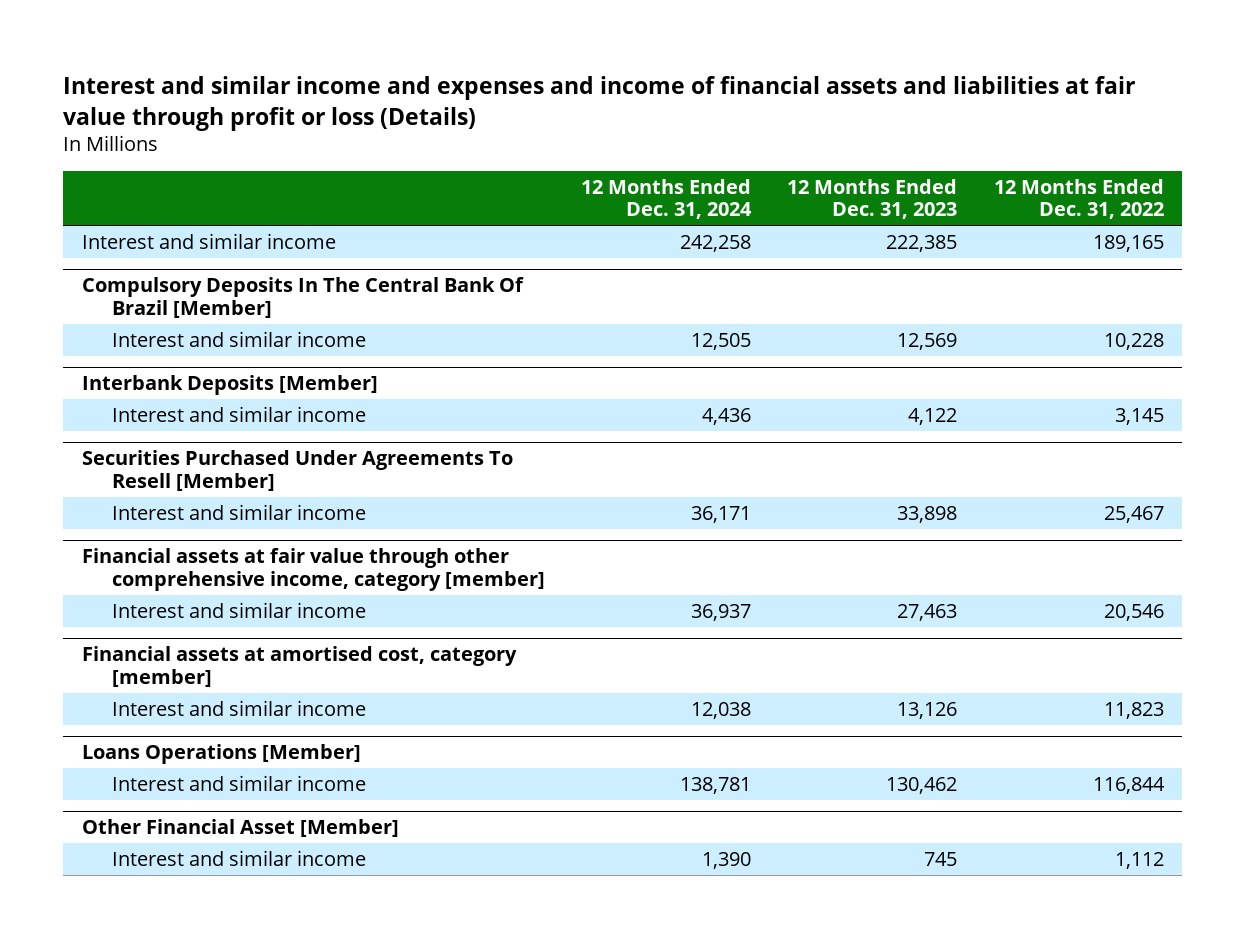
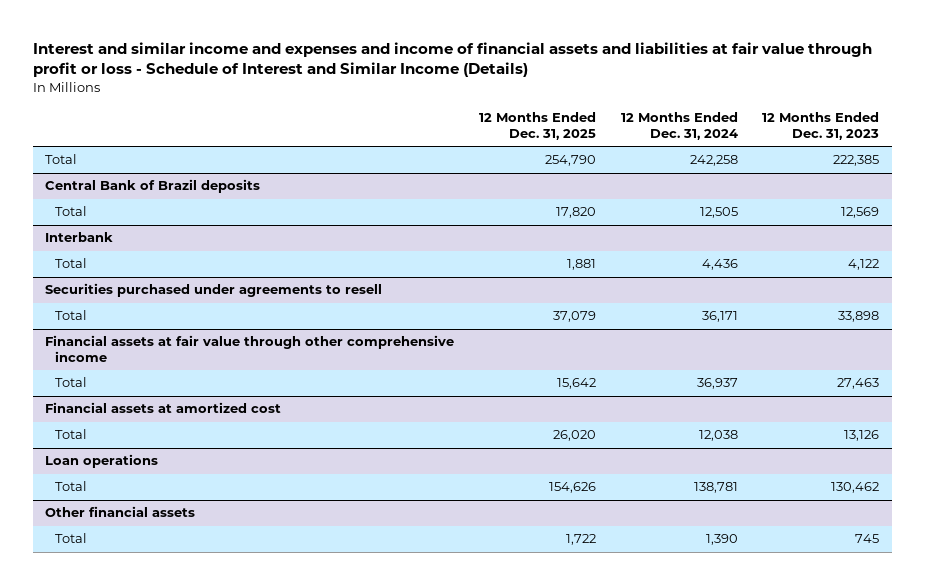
[63,75,1136,131] Interest and similar income and expenses and income of financial assets and liabilities at fair value through profit or loss (Details) -> [33,41,873,78] Interest and similar income and expenses and income of financial assets and liabilities at fair value through profit or loss - Schedule of Interest and Similar Income (Details)
[993,178,1164,220] 12 Months Ended Dec. 31, 2022 -> none
none -> [478,112,596,141] 12 Months Ended Dec. 31, 2025
[81,232,336,249] Interest and similar income -> [45,154,78,165] Total
[81,277,524,319] Compulsory Deposits In The Central Bank Of Brazil [Member] -> [45,179,261,194] Central Bank of Brazil deposits
[111,330,366,347] Interest and similar income -> [54,206,87,217] Total
[81,375,378,396] Interbank Deposits [Member] -> [45,232,114,243] Interbank
[111,405,366,422] Interest and similar income -> [54,258,87,269] Total
[81,450,513,492] Securities Purchased Under Agreements To Resell [Member] -> [45,283,383,298] Securities purchased under agreements to resell
[111,503,366,520] Interest and similar income -> [54,310,87,321] Total
[81,548,545,592] Financial assets at fair value through other comprehensive income, category [member] -> [45,335,455,363] Financial assets at fair value through other comprehensive income
[111,601,366,618] Interest and similar income -> [54,377,87,388] Total
[81,646,517,688] Financial assets at amortised cost, category [member] -> [45,402,282,414] Financial assets at amortized cost
[111,699,366,716] Interest and similar income -> [54,429,87,440] Total
[81,744,361,765] Loans Operations [Member] -> [45,454,159,469] Loan operations
[111,774,366,791] Interest and similar income -> [54,481,87,492] Total
[81,819,399,838] Other Financial Asset [Member] -> [45,506,196,518] Other financial assets
[111,849,366,866] Interest and similar income -> [54,533,87,544] Total

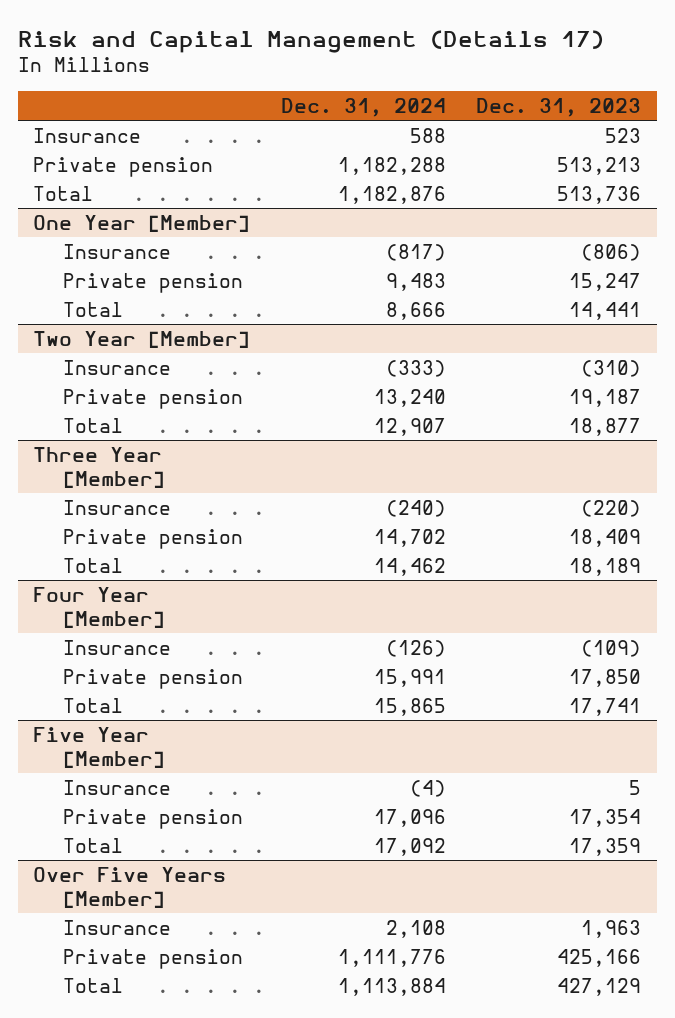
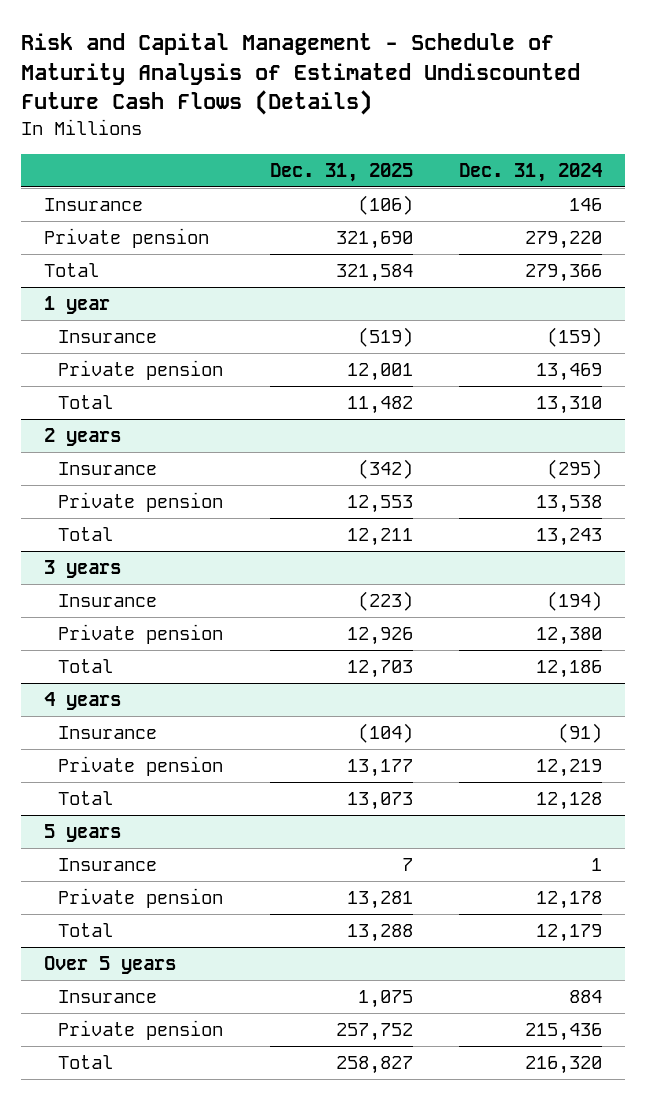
[17,30,604,54] Risk and Capital Management (Details 17) -> [20,33,580,116] Risk and Capital Management - Schedule of Maturity Analysis of Estimated Undiscounted Future Cash Flows (Details)
[476,97,642,117] Dec. 31, 2023 -> none
none -> [269,162,413,182] Dec. 31, 2025
[409,127,446,143] 588 -> [569,198,603,212] 146
[337,156,446,175] 1,182,288 -> [525,231,603,250] 279,220
[337,185,446,204] 1,182,876 -> [525,264,603,283] 279,366
[33,214,251,232] One Year [Member] -> [43,296,110,315] 1 year
[385,243,446,261] (817) -> [547,327,603,348] (159)
[385,272,446,291] 9,483 -> [536,363,603,382] 13,469
[385,301,446,320] 8,666 -> [536,396,603,415] 13,310
[33,330,251,348] Two Year [Member] -> [43,428,121,447] 2 years
[385,359,446,377] (333) -> [547,459,603,480] (295)
[373,388,446,407] 13,240 -> [536,495,603,514] 13,538
[373,417,446,436] 12,907 -> [536,528,603,547] 13,243
[33,446,165,488] Three Year [Member] -> [43,560,121,579] 3 years
[385,499,446,517] (240) -> [547,591,603,612] (194)
[373,528,446,547] 14,702 -> [536,627,603,646] 12,380
[373,557,446,576] 14,462 -> [536,660,603,679] 12,186
[33,586,165,628] Four Year [Member] -> [43,692,121,711] 4 years
[385,639,446,657] (126) -> [558,723,603,744] (91)
[373,668,446,687] 15,991 -> [536,759,603,778] 12,219
[373,697,446,716] 15,865 -> [536,792,603,811] 12,128
[33,726,165,768] Five Year [Member] -> [43,824,121,843] 5 years
[409,779,446,797] (4) -> [591,858,603,872] 1
[373,808,446,827] 17,096 -> [536,891,603,910] 12,178
[373,837,446,856] 17,092 -> [536,924,603,943] 12,179
[33,866,227,908] Over Five Years [Member] -> [43,956,176,975] Over 5 years
[385,919,446,938] 2,108 -> [569,990,603,1004] 884
[337,948,446,967] 1,111,776 -> [525,1023,603,1042] 215,436
[337,977,446,996] 1,113,884 -> [525,1056,603,1075] 216,320

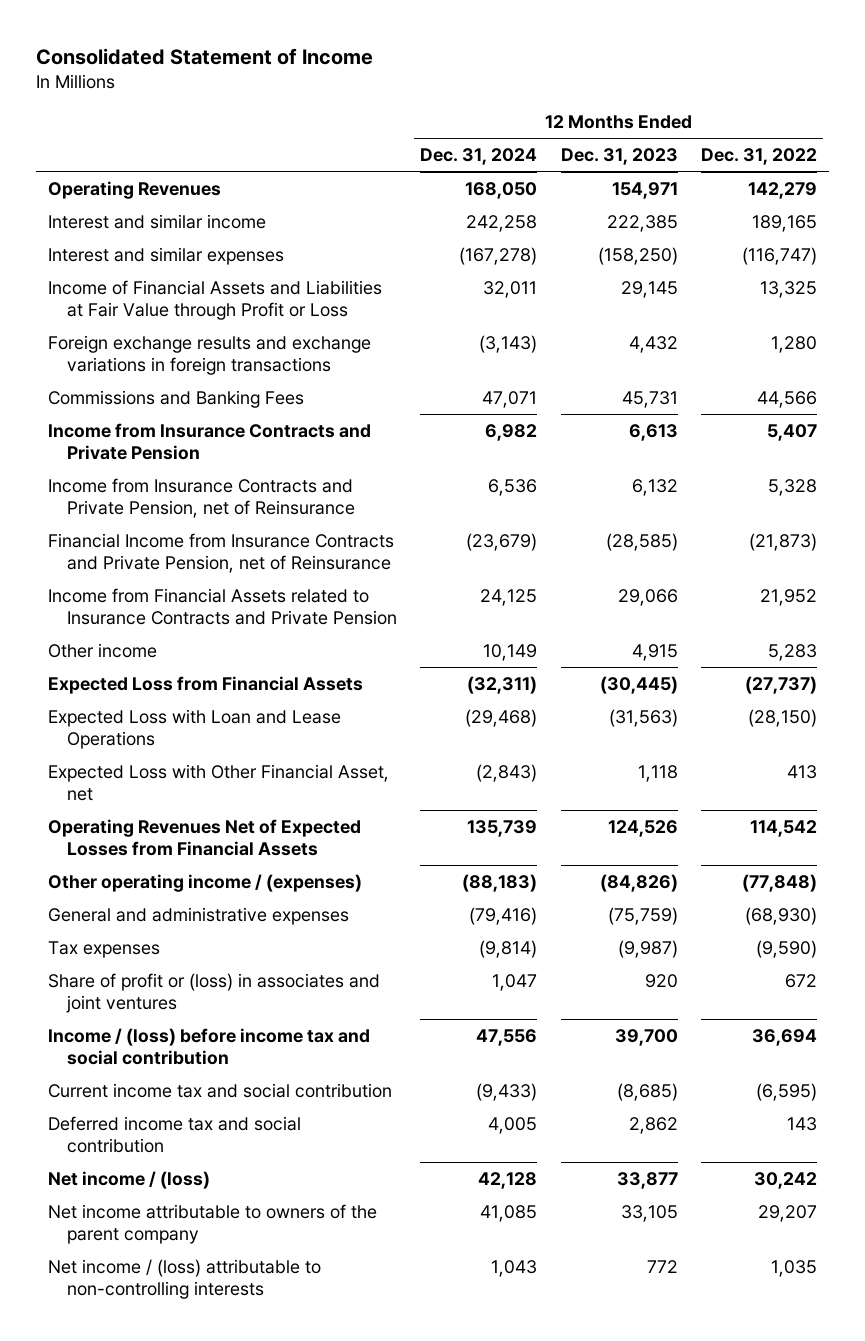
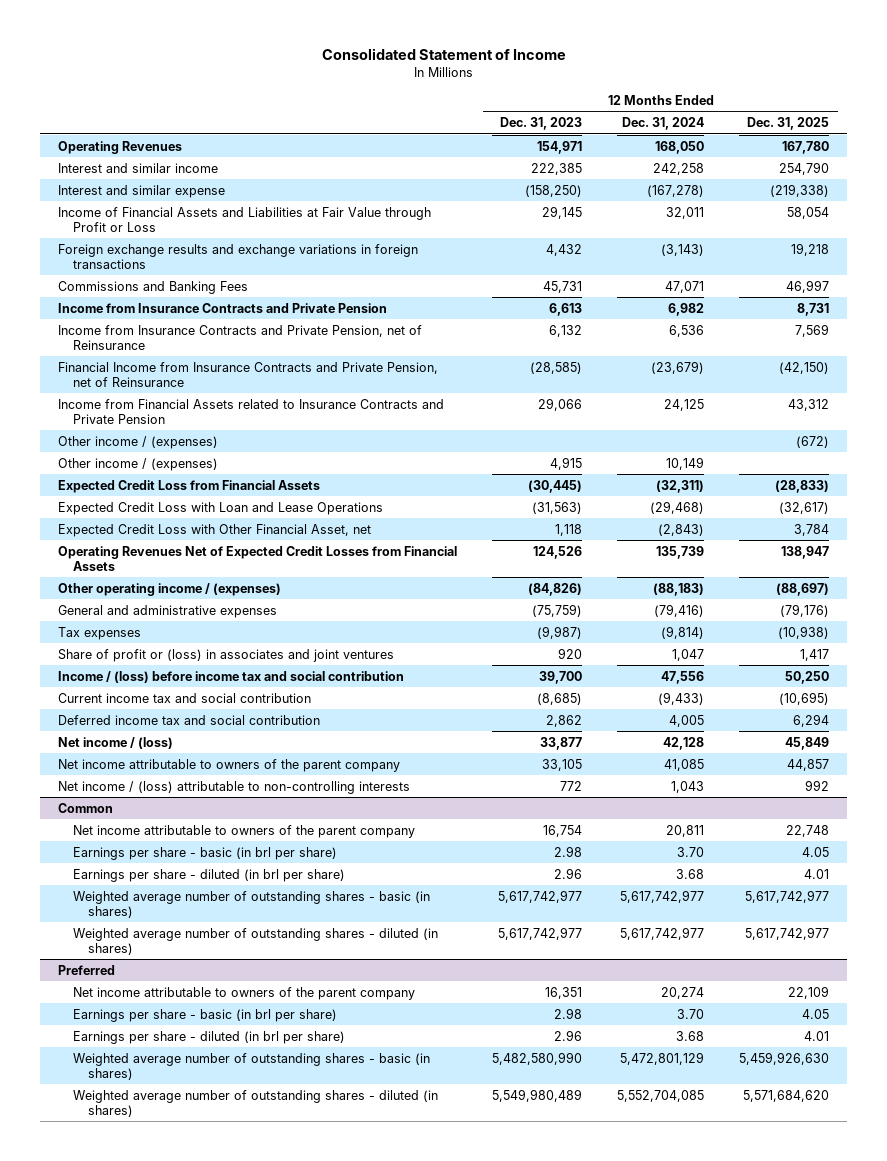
[701,148,818,166] Dec. 31, 2022 -> none
none -> [747,117,830,131] Dec. 31, 2025
[47,246,284,265] Interest and similar expenses -> [58,184,226,198] Interest and similar expense
none -> [58,435,219,449] Other income / (expenses)
[47,642,157,658] Other income -> [58,457,219,471] Other income / (expenses)
[47,675,363,694] Expected Loss from Financial Assets -> [58,479,321,493] Expected Credit Loss from Financial Assets
[47,708,341,749] Expected Loss with Loan and Lease Operations -> [58,501,384,515] Expected Credit Loss with Loan and Lease Operations
[47,763,389,801] Expected Loss with Other Financial Asset, net -> [58,523,372,537] Expected Credit Loss with Other Financial Asset, net
[47,818,361,856] Operating Revenues Net of Expected Losses from Financial Assets -> [58,545,458,571] Operating Revenues Net of Expected Credit Losses from Financial Assets
none -> [58,802,114,813] Common
none -> [72,824,415,838] Net income attributable to owners of the parent company
none -> [72,846,337,860] Earnings per share - basic (in brl per share)
none -> [72,868,345,882] Earnings per share - diluted (in brl per share)
none -> [72,890,430,918] Weighted average number of outstanding shares - basic (in shares)
none -> [72,927,438,955] Weighted average number of outstanding shares - diluted (in shares)
none -> [58,964,116,975] Preferred
none -> [72,986,415,1000] Net income attributable to owners of the parent company
none -> [72,1008,337,1022] Earnings per share - basic (in brl per share)
none -> [72,1030,345,1044] Earnings per share - diluted (in brl per share)
none -> [72,1052,430,1080] Weighted average number of outstanding shares - basic (in shares)
none -> [72,1089,438,1117] Weighted average number of outstanding shares - diluted (in shares)

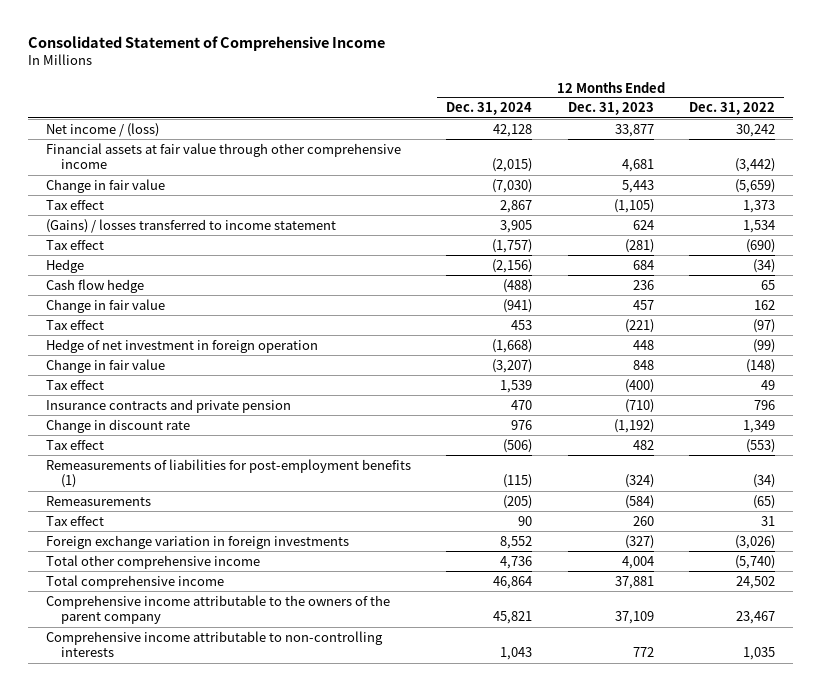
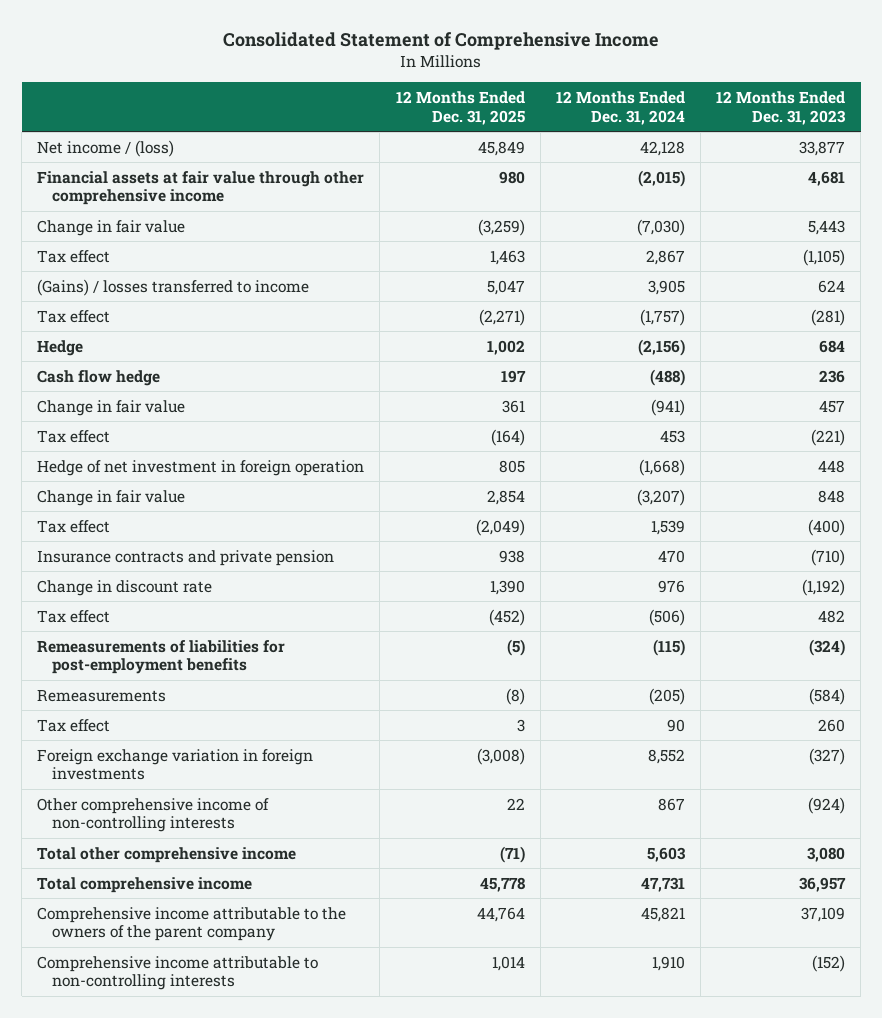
[689,102,776,116] Dec. 31, 2022 -> none
none -> [395,90,525,125] 12 Months Ended Dec. 31, 2025
[45,218,336,233] (Gains) / losses transferred to income statement -> [37,278,310,296] (Gains) / losses transferred to income
[45,458,411,489] Remeasurements of liabilities for post-employment benefits (1) -> [37,639,286,675] Remeasurements of liabilities for post-employment benefits
none -> [37,797,270,833] Other comprehensive income of non-controlling interests
[500,555,533,569] 4,736 -> [646,846,686,862] 5,603
[621,555,654,569] 4,004 -> [807,846,846,862] 3,080
[493,575,533,589] 46,864 -> [640,876,685,892] 47,731
[614,575,654,589] 37,881 -> [799,876,847,892] 36,957
[500,647,533,661] 1,043 -> [651,955,685,971] 1,910
[632,647,654,658] 772 -> [812,954,846,972] (152)

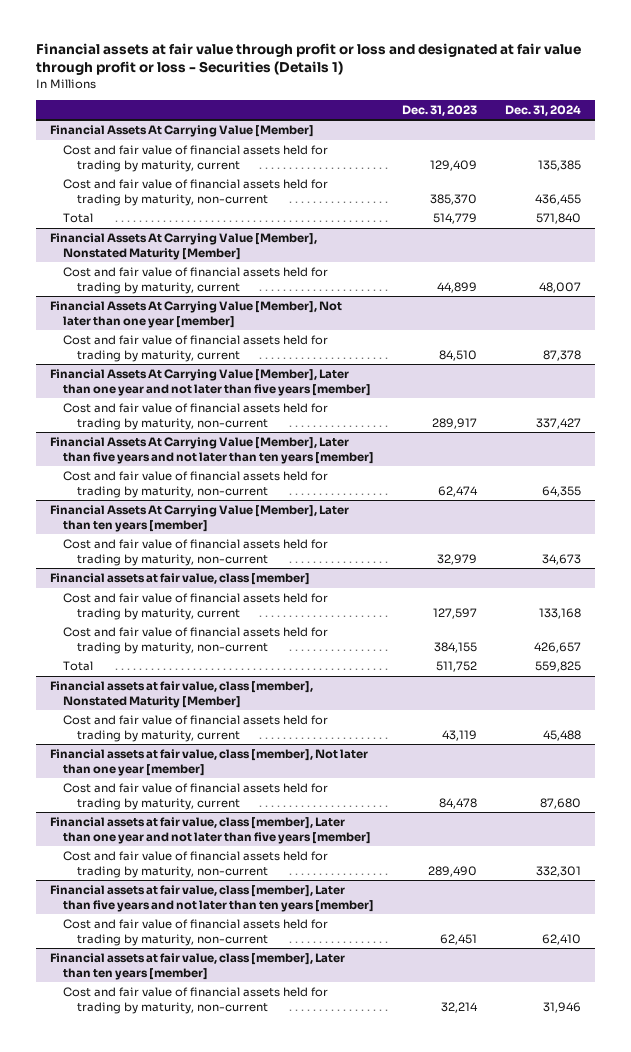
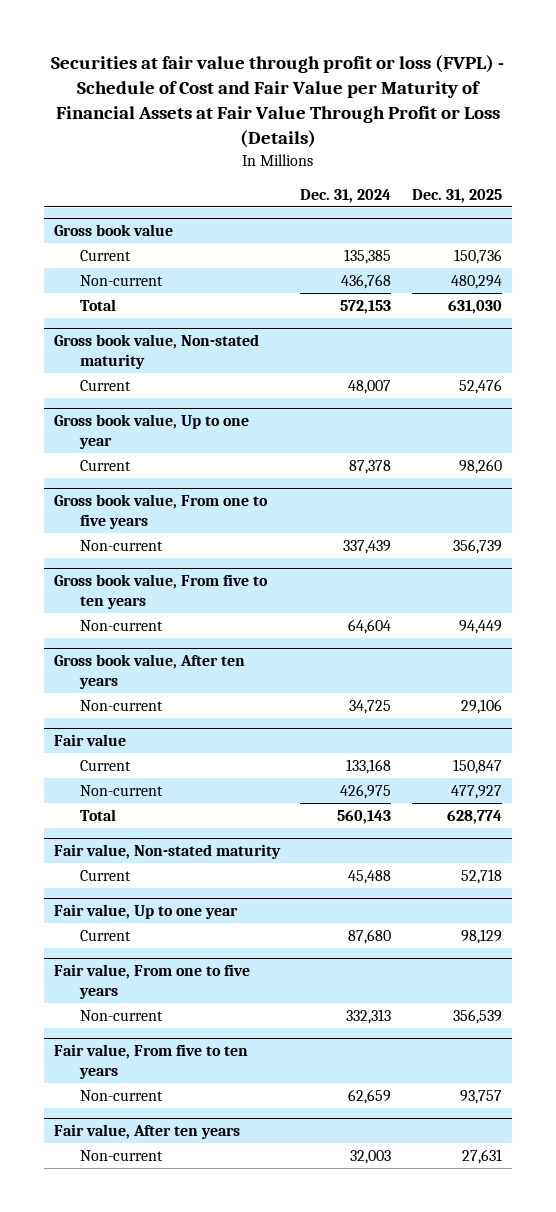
[35,43,581,76] Financial assets at fair value through profit or loss and designated at fair value through profit or loss - Securities (Details 1) -> [50,54,504,148] Securities at fair value through profit or loss (FVPL) - Schedule of Cost and Fair Value per Maturity of Financial Assets at Fair Value Through Profit or Loss (Details)
[402,104,478,116] Dec. 31, 2023 -> none
none -> [411,188,502,203] Dec. 31, 2025
[63,179,329,206] Cost and fair value of financial assets held for trading by maturity, non-current -> none
[49,233,317,260] Financial Assets At Carrying Value [Member], Nonstated Maturity [Member] -> none
[49,301,342,328] Financial Assets At Carrying Value [Member], Not later than one year [member] -> none
[49,369,372,396] Financial Assets At Carrying Value [Member], Later than one year and not later than five years [member] -> none
[63,403,329,430] Cost and fair value of financial assets held for trading by maturity, non-current -> none
[49,437,375,464] Financial Assets At Carrying Value [Member], Later than five years and not later than ten years [member] -> none
[63,471,329,498] Cost and fair value of financial assets held for trading by maturity, non-current -> none
[49,505,349,532] Financial Assets At Carrying Value [Member], Later than ten years [member] -> none
[63,539,329,566] Cost and fair value of financial assets held for trading by maturity, non-current -> none
[63,627,329,654] Cost and fair value of financial assets held for trading by maturity, non-current -> none
[49,681,313,708] Financial assets at fair value, class [member], Nonstated Maturity [Member] -> none
[49,749,368,776] Financial assets at fair value, class [member], Not later than one year [member] -> none
[49,817,372,844] Financial assets at fair value, class [member], Later than one year and not later than five years [member] -> none
[63,851,329,878] Cost and fair value of financial assets held for trading by maturity, non-current -> none
[49,885,375,912] Financial assets at fair value, class [member], Later than five years and not later than ten years [member] -> none
[63,919,329,946] Cost and fair value of financial assets held for trading by maturity, non-current -> none
[49,953,345,980] Financial assets at fair value, class [member], Later than ten years [member] -> none
[63,987,329,1014] Cost and fair value of financial assets held for trading by maturity, non-current -> none
[49,125,314,138] Financial Assets At Carrying Value [Member] -> [54,223,174,236] Gross book value
[63,145,329,172] Cost and fair value of financial assets held for trading by maturity, current -> [79,249,131,261] Current
none -> [79,274,163,286] Non-current
[536,213,582,225] 571,840 -> [340,299,392,314] 572,153
none -> [54,333,260,370] Gross book value, Non-stated maturity
[63,267,329,294] Cost and fair value of financial assets held for trading by maturity, current -> [79,379,131,391] Current
none -> [54,413,250,450] Gross book value, Up to one year
[63,335,329,362] Cost and fair value of financial assets held for trading by maturity, current -> [79,459,131,471] Current
none -> [54,493,269,530] Gross book value, From one to five years
none -> [79,539,163,551] Non-current
none -> [54,573,269,610] Gross book value, From five to ten years
none -> [79,619,163,631] Non-current
none -> [54,653,246,690] Gross book value, After ten years
none -> [79,699,163,711] Non-current
[49,573,310,586] Financial assets at fair value, class [member] -> [54,733,127,746] Fair value
[63,593,329,620] Cost and fair value of financial assets held for trading by maturity, current -> [79,759,131,771] Current
none -> [79,784,163,796] Non-current
[535,661,582,673] 559,825 -> [337,809,392,824] 560,143
none -> [54,843,282,859] Fair value, Non-stated maturity
[63,715,329,742] Cost and fair value of financial assets held for trading by maturity, current -> [79,869,131,881] Current
none -> [54,903,239,919] Fair value, Up to one year
[63,783,329,810] Cost and fair value of financial assets held for trading by maturity, current -> [79,929,131,941] Current
none -> [54,963,251,1000] Fair value, From one to five years
none -> [79,1009,163,1021] Non-current
none -> [54,1043,249,1080] Fair value, From five to ten years
none -> [79,1089,163,1101] Non-current
none -> [54,1123,241,1139] Fair value, After ten years
none -> [79,1149,163,1161] Non-current

